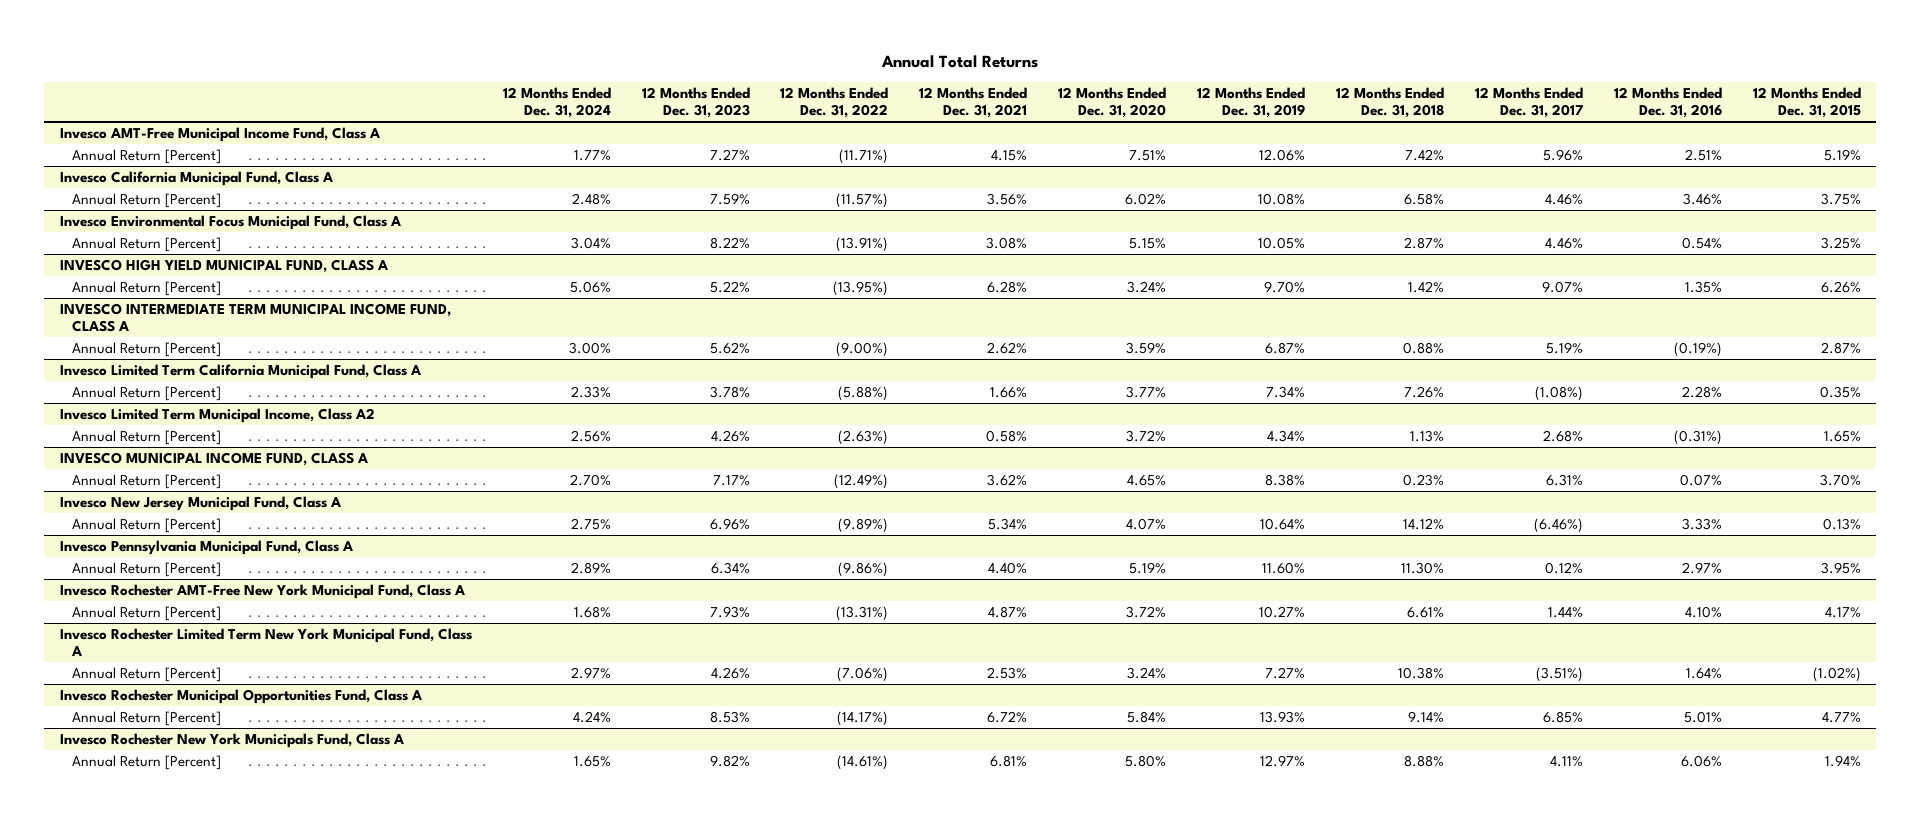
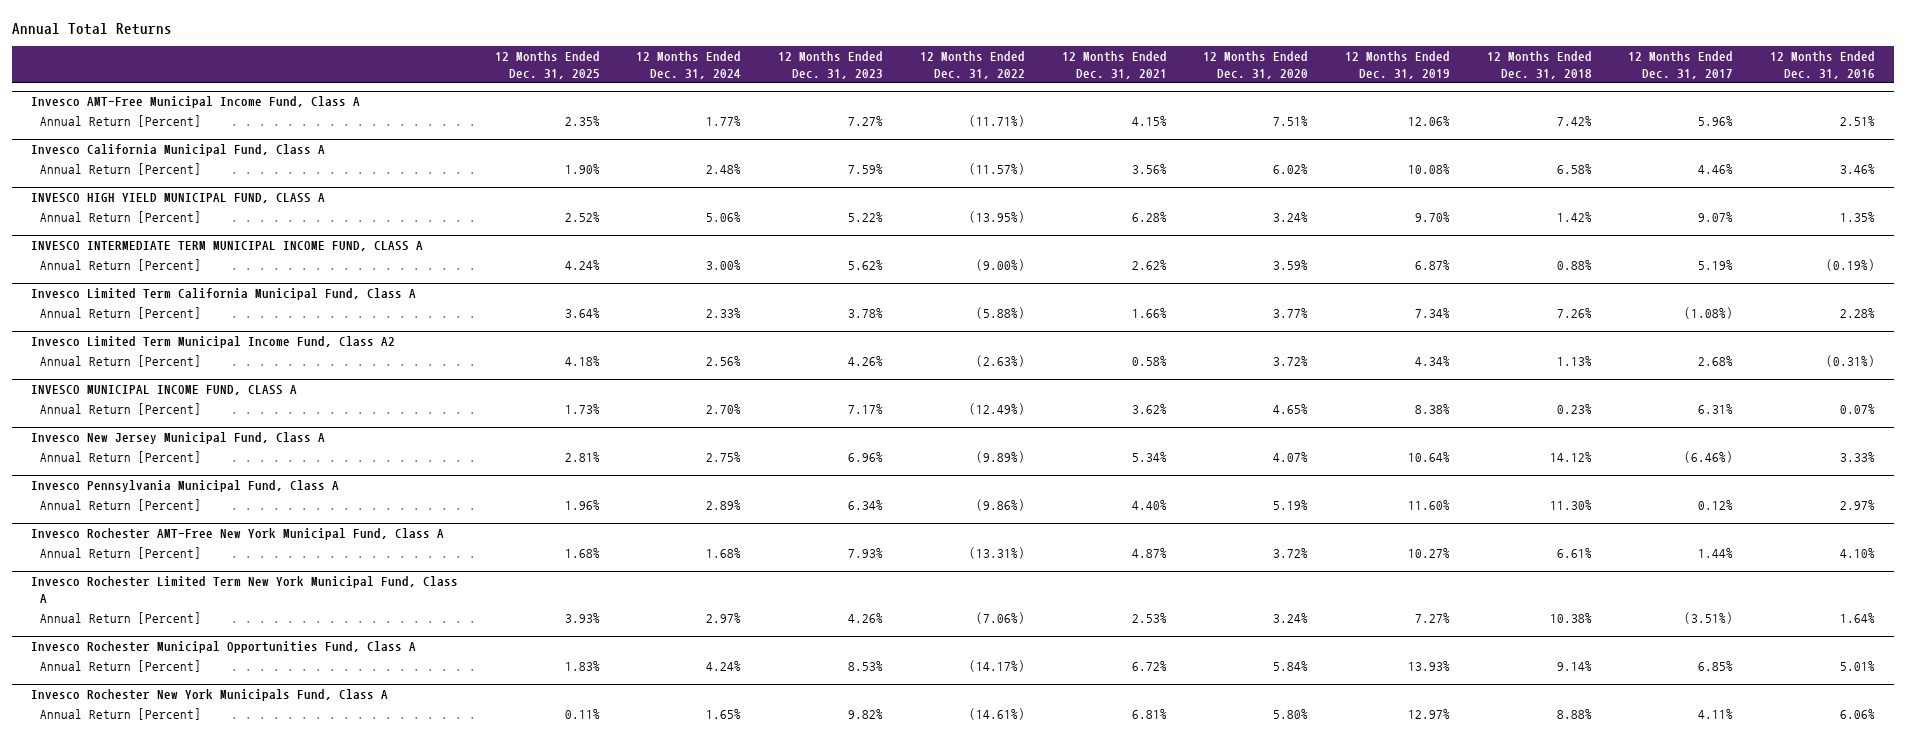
[1752,86,1861,119] 12 Months Ended Dec. 31, 2015 -> none
none -> [494,51,600,79] 12 Months Ended Dec. 31, 2025
[59,214,401,230] Invesco Environmental Focus Municipal Fund, Class A -> none
[72,236,222,252] Annual Return [Percent] -> none
[59,407,375,423] Invesco Limited Term Municipal Income, Class A2 -> [30,336,395,349] Invesco Limited Term Municipal Income Fund, Class A2

